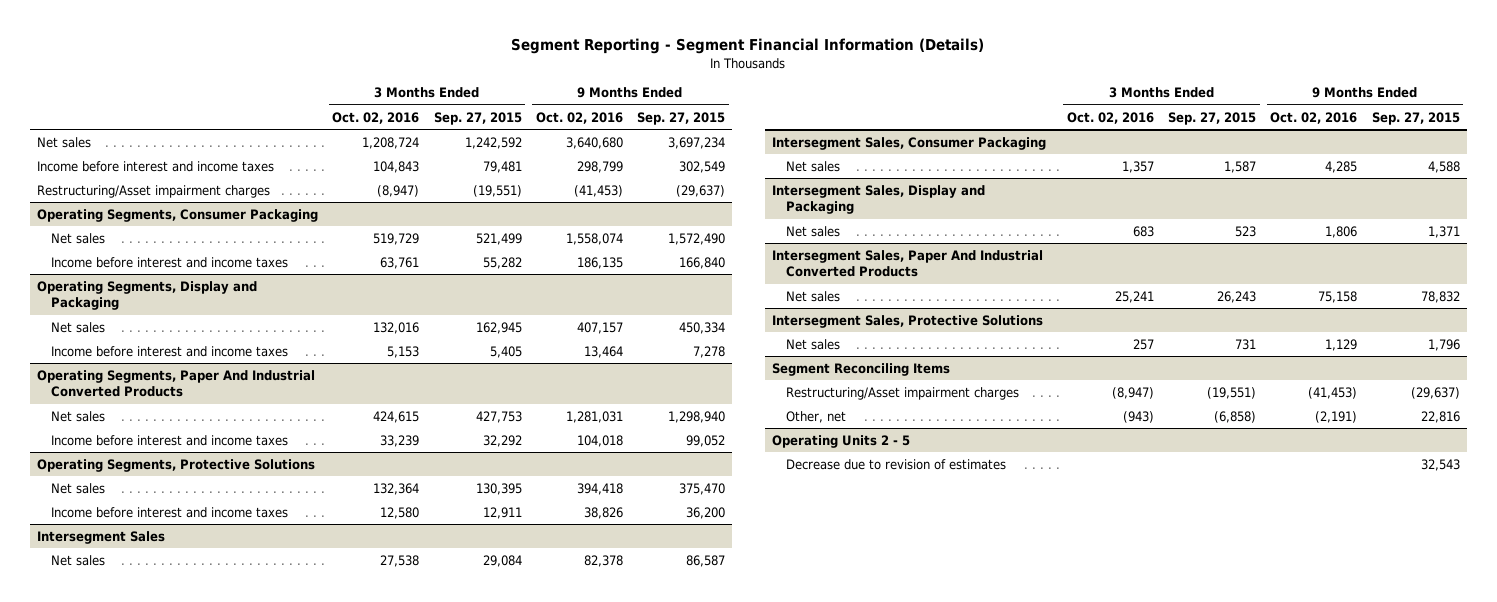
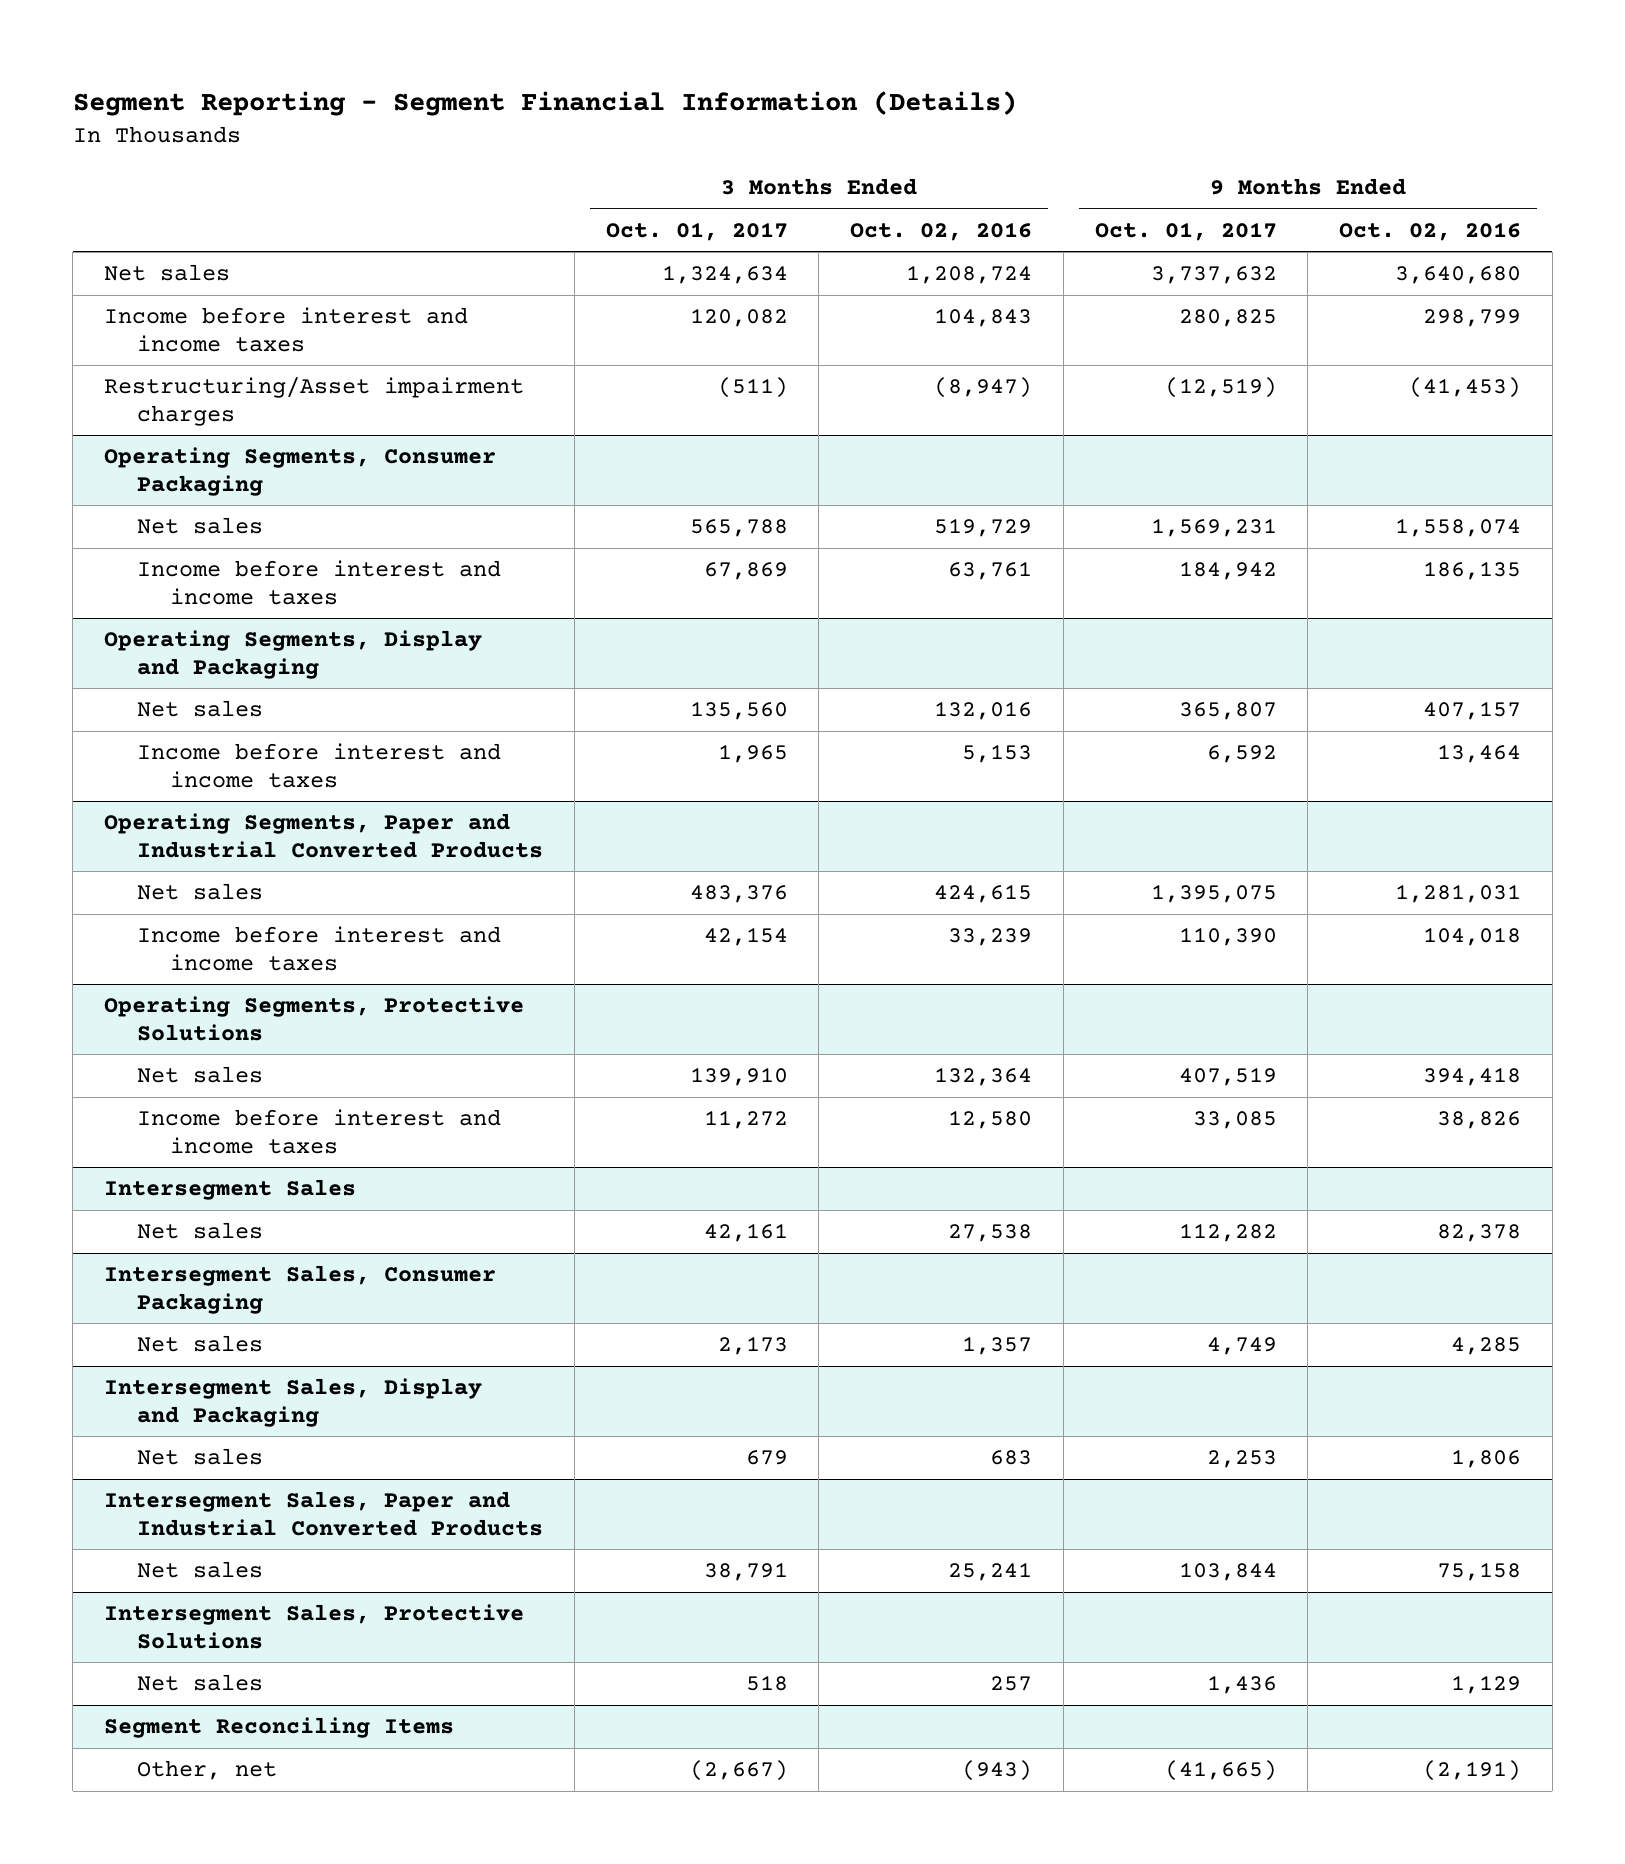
[433,111,522,125] Sep. 27, 2015 -> none
[636,111,725,125] Sep. 27, 2015 -> none
none -> [605,221,788,241] Oct. 01, 2017
none -> [1094,221,1277,241] Oct. 01, 2017
[37,369,316,398] Operating Segments, Paper And Industrial Converted Products -> [104,813,544,858] Operating Segments, Paper and Industrial Converted Products
[771,249,1043,278] Intersegment Sales, Paper And Industrial Converted Products -> [104,1491,544,1536] Intersegment Sales, Paper and Industrial Converted Products
[785,386,1019,400] Restructuring/Asset impairment charges -> none
[771,434,910,448] Operating Units 2 - 5 -> none
[785,458,1006,470] Decrease due to revision of estimates -> none

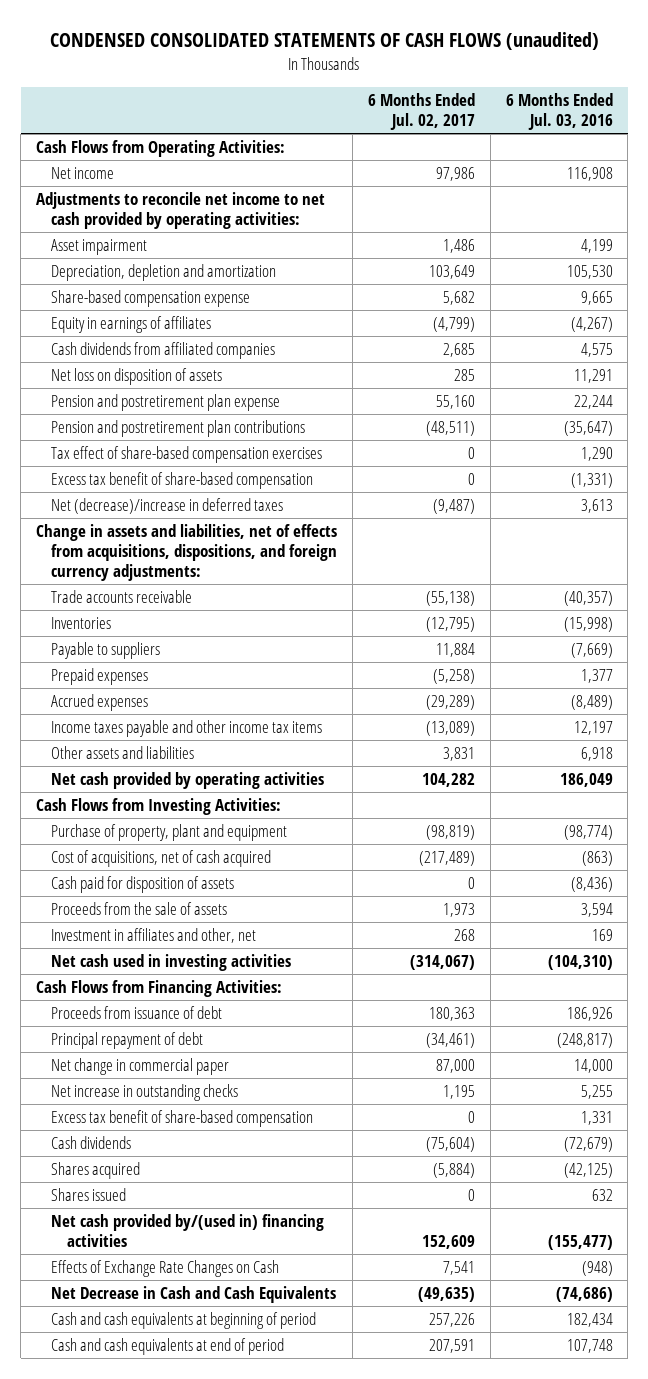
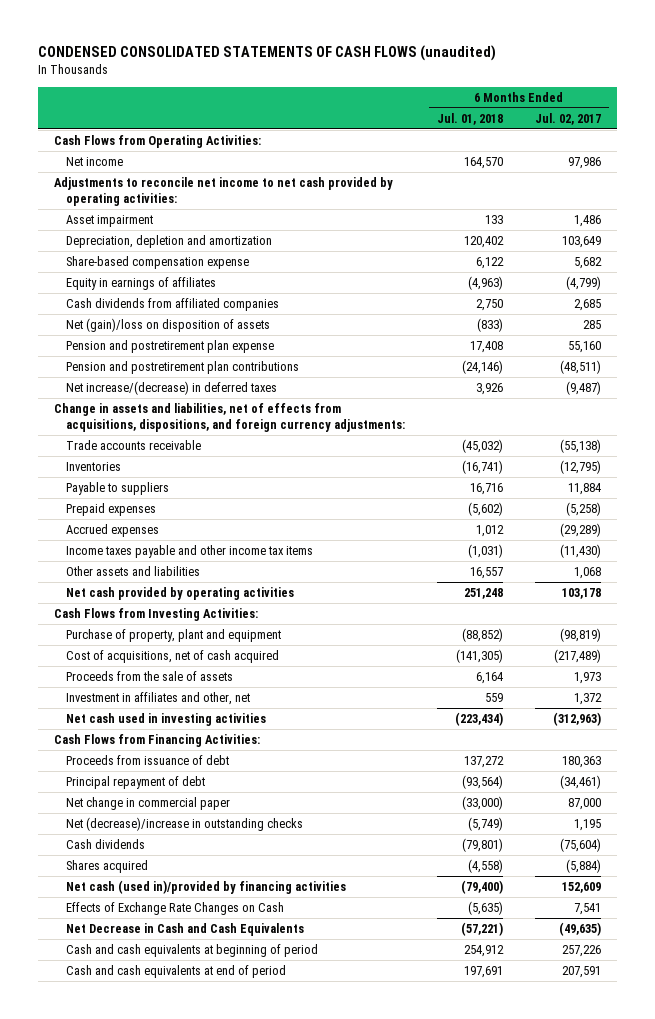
[505,92,613,131] 6 Months Ended Jul. 03, 2016 -> none
none -> [436,112,503,125] Jul. 01, 2018
[51,368,223,386] Net loss on disposition of assets -> [65,318,270,333] Net (gain)/loss on disposition of assets
[51,446,323,464] Tax effect of share-based compensation exercises -> none
[51,472,314,490] Excess tax benefit of share-based compensation -> none
[51,498,284,515] Net (decrease)/increase in deferred taxes -> [65,381,277,396] Net increase/(decrease) in deferred taxes
[425,721,475,737] (13,089) -> [559,544,601,559] (11,430)
[442,747,475,762] 3,831 -> [573,567,601,580] 1,068
[421,773,475,788] 104,282 -> [561,588,601,600] 103,178
[51,876,235,894] Cash paid for disposition of assets -> none
[453,929,475,942] 268 -> [573,693,602,706] 1,372
[409,955,475,971] (314,067) -> [552,712,601,727] (312,963)
[51,1110,314,1128] Excess tax benefit of share-based compensation -> none
[51,1084,239,1102] Net increase in outstanding checks -> [65,817,303,832] Net (decrease)/increase in outstanding checks
[51,1188,127,1202] Shares issued -> none
[51,1214,325,1248] Net cash provided by/(used in) financing activities -> [65,880,346,895] Net cash (used in)/provided by financing activities

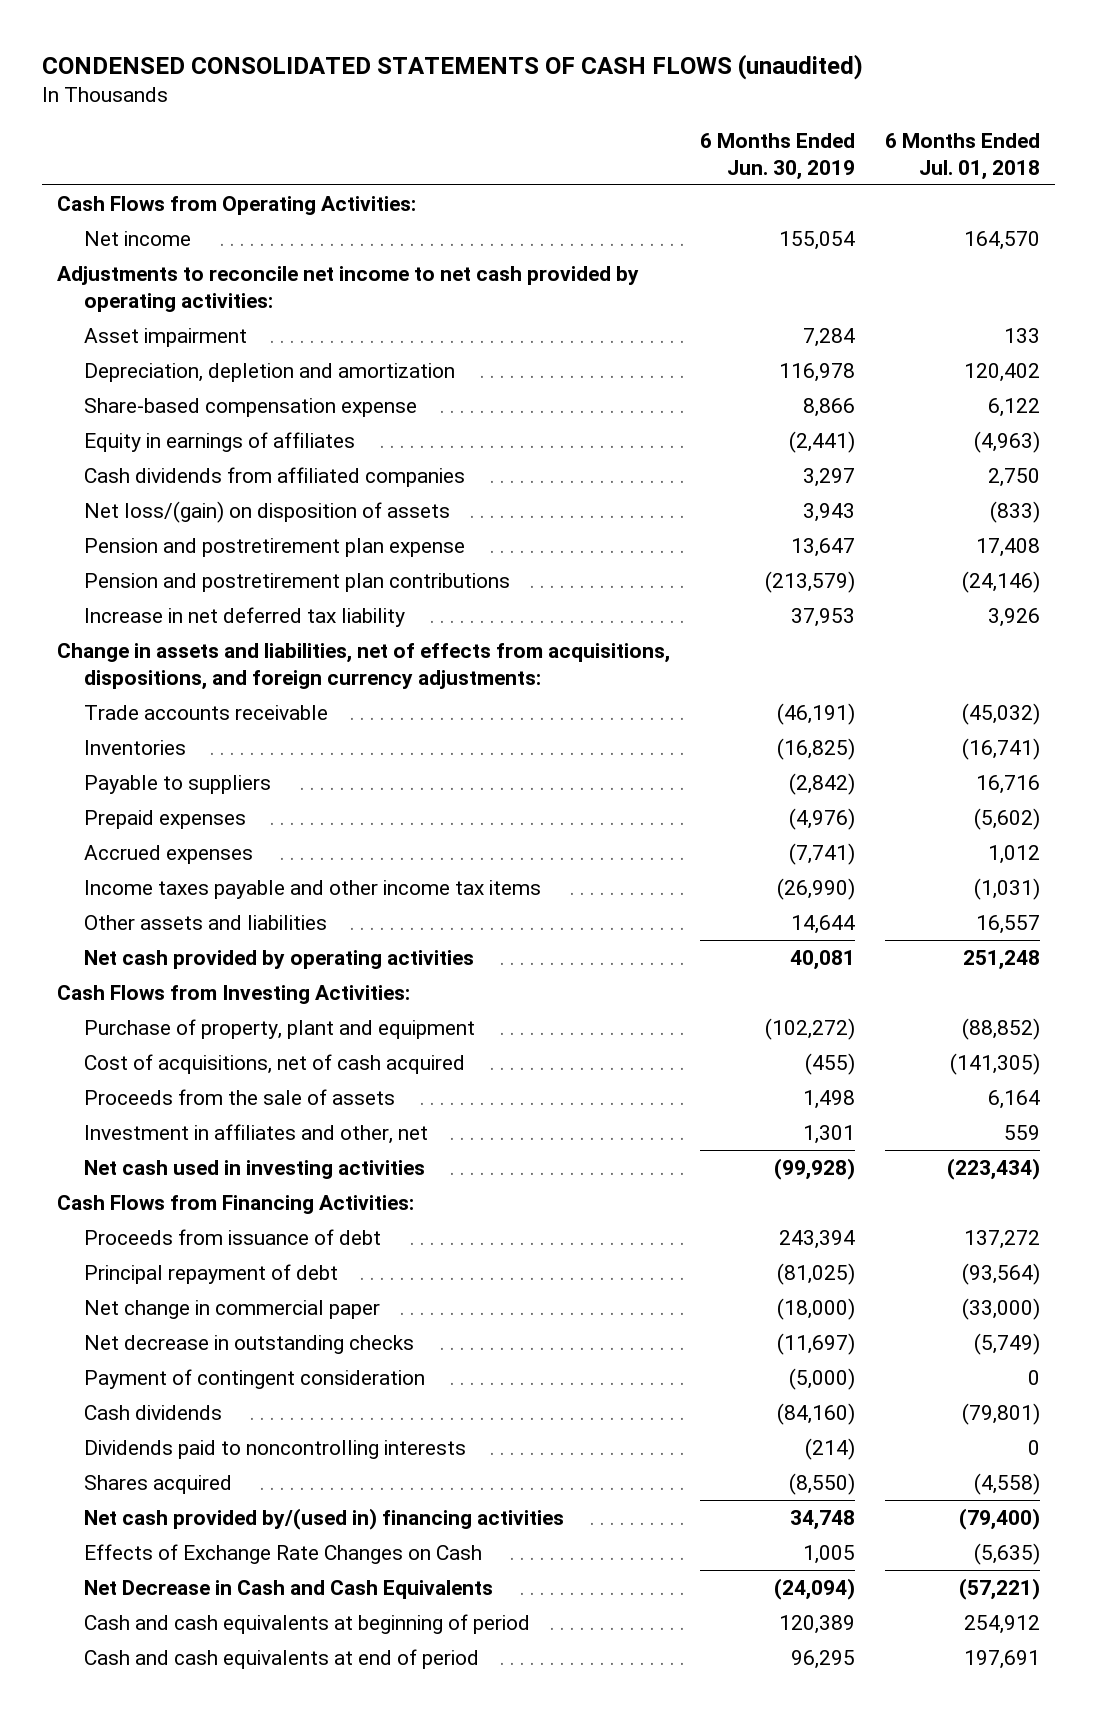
[534,112,601,125] Jul. 02, 2017 -> none
none -> [700,132,856,180] 6 Months Ended Jun. 30, 2019
[65,318,270,333] Net (gain)/loss on disposition of assets -> [83,500,450,523] Net loss/(gain) on disposition of assets
[65,381,277,396] Net increase/(decrease) in deferred taxes -> [83,606,405,627] Increase in net deferred tax liability
[65,817,303,832] Net (decrease)/increase in outstanding checks -> [83,1334,414,1354] Net decrease in outstanding checks
none -> [83,1368,425,1389] Payment of contingent consideration
none -> [83,1439,466,1459] Dividends paid to noncontrolling interests
[65,880,346,895] Net cash (used in)/provided by financing activities -> [83,1507,564,1530] Net cash provided by/(used in) financing activities

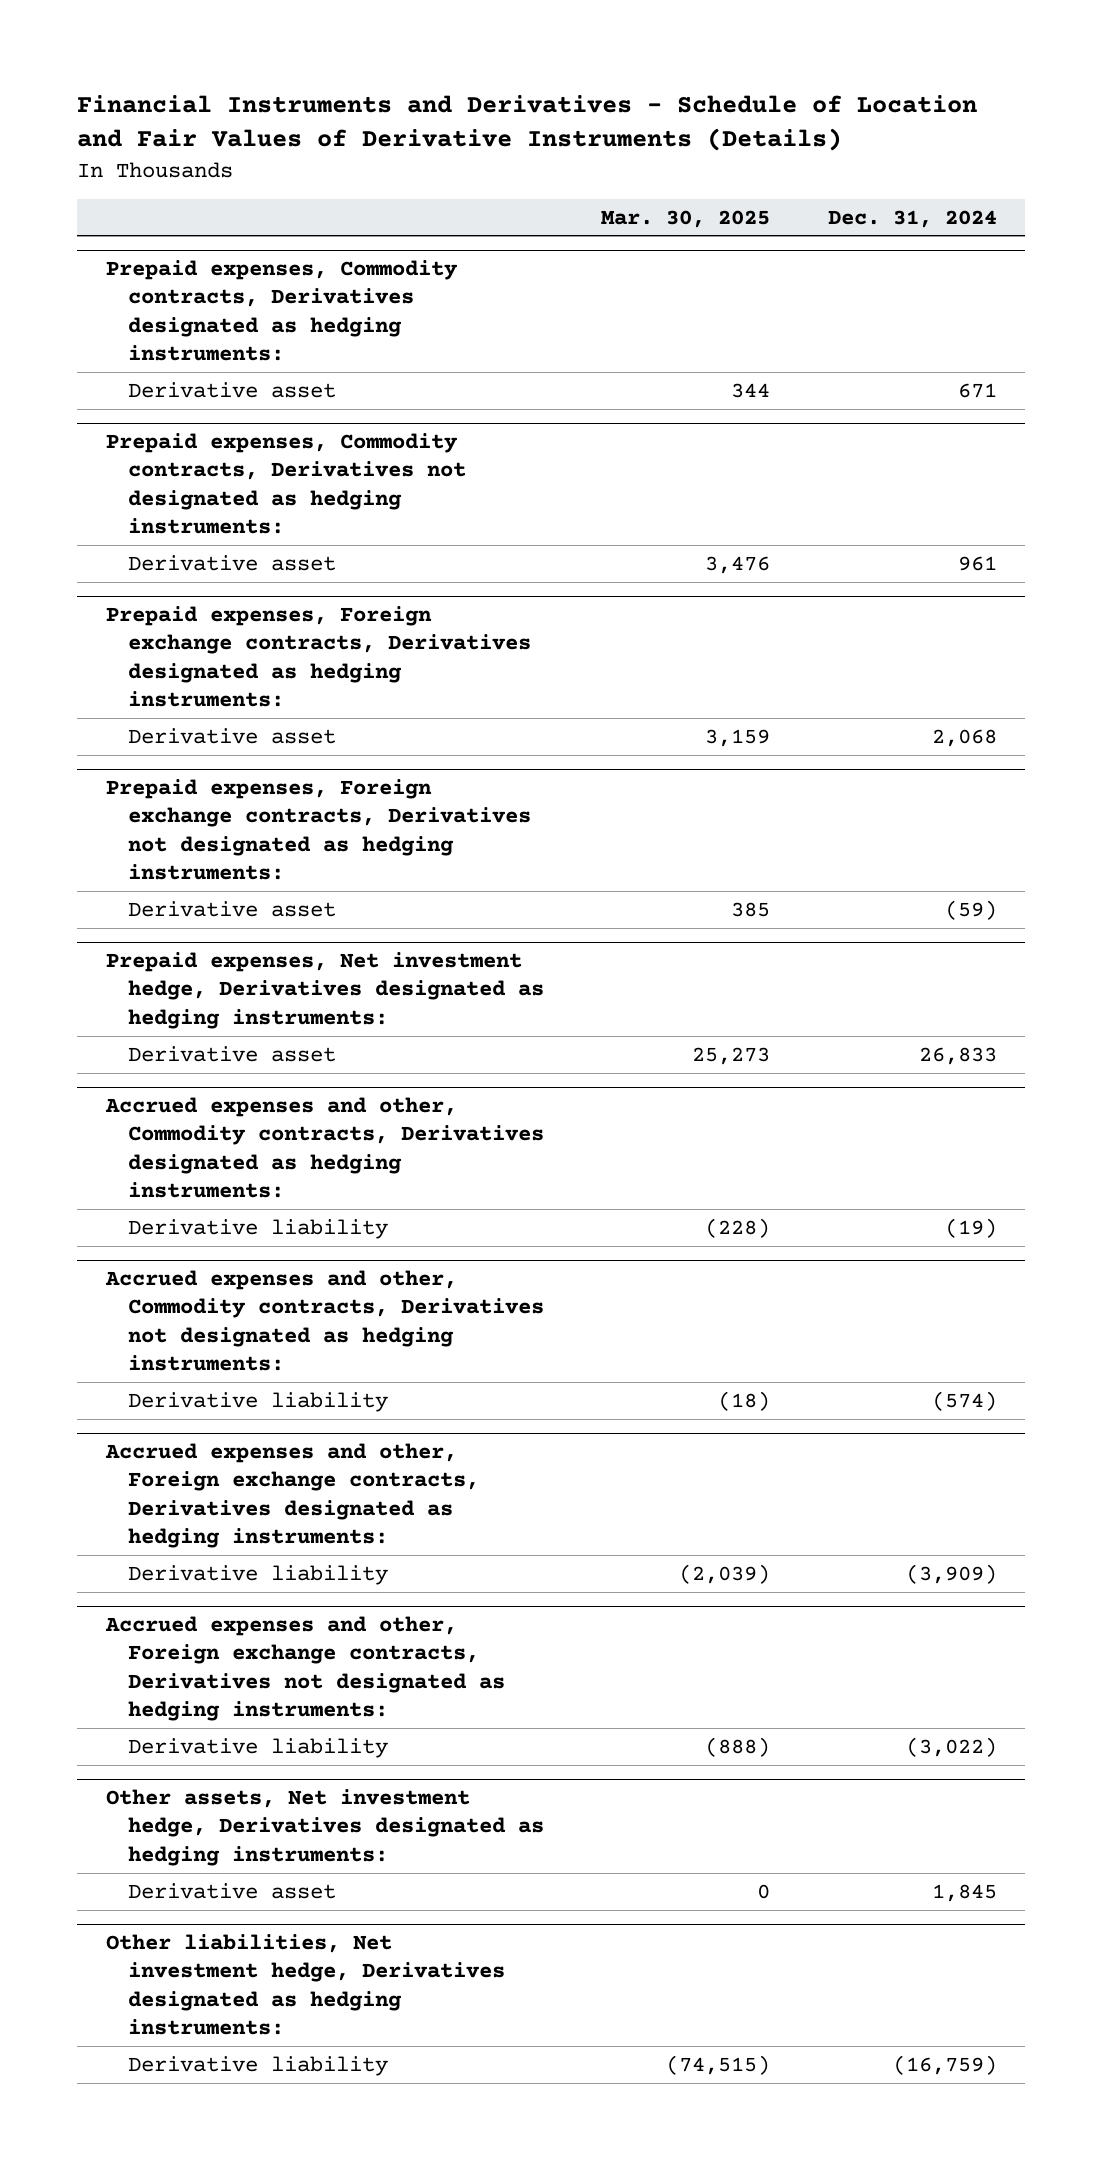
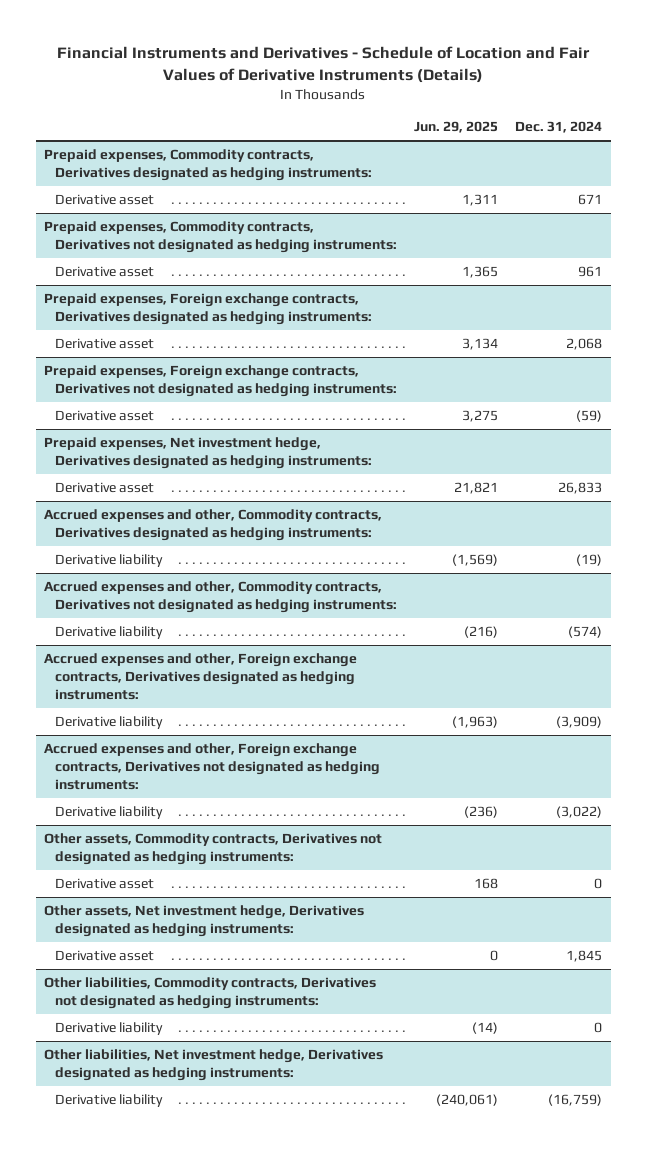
[601,209,771,228] Mar. 30, 2025 -> none
none -> [414,121,499,134] Jun. 29, 2025
none -> [44,833,383,866] Other assets, Commodity contracts, Derivatives not designated as hedging instruments:
none -> [55,878,155,890] Derivative asset
none -> [44,977,377,1010] Other liabilities, Commodity contracts, Derivatives not designated as hedging instruments:
none -> [55,1022,164,1036] Derivative liability

